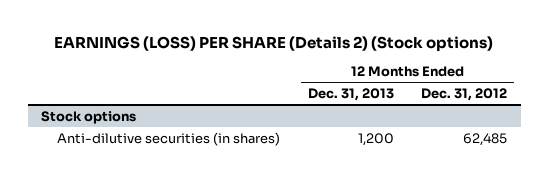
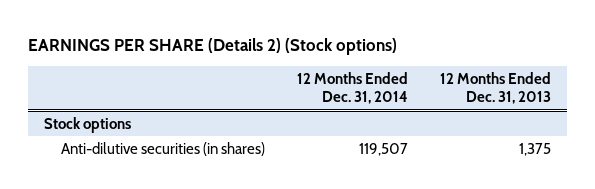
[54,35,494,51] EARNINGS (LOSS) PER SHARE (Details 2) (Stock options) -> [28,38,398,56] EARNINGS PER SHARE (Details 2) (Stock options)
[421,88,508,102] Dec. 31, 2012 -> none
none -> [296,71,408,105] 12 Months Ended Dec. 31, 2014
[357,132,394,146] 1,200 -> [518,142,551,156] 1,375

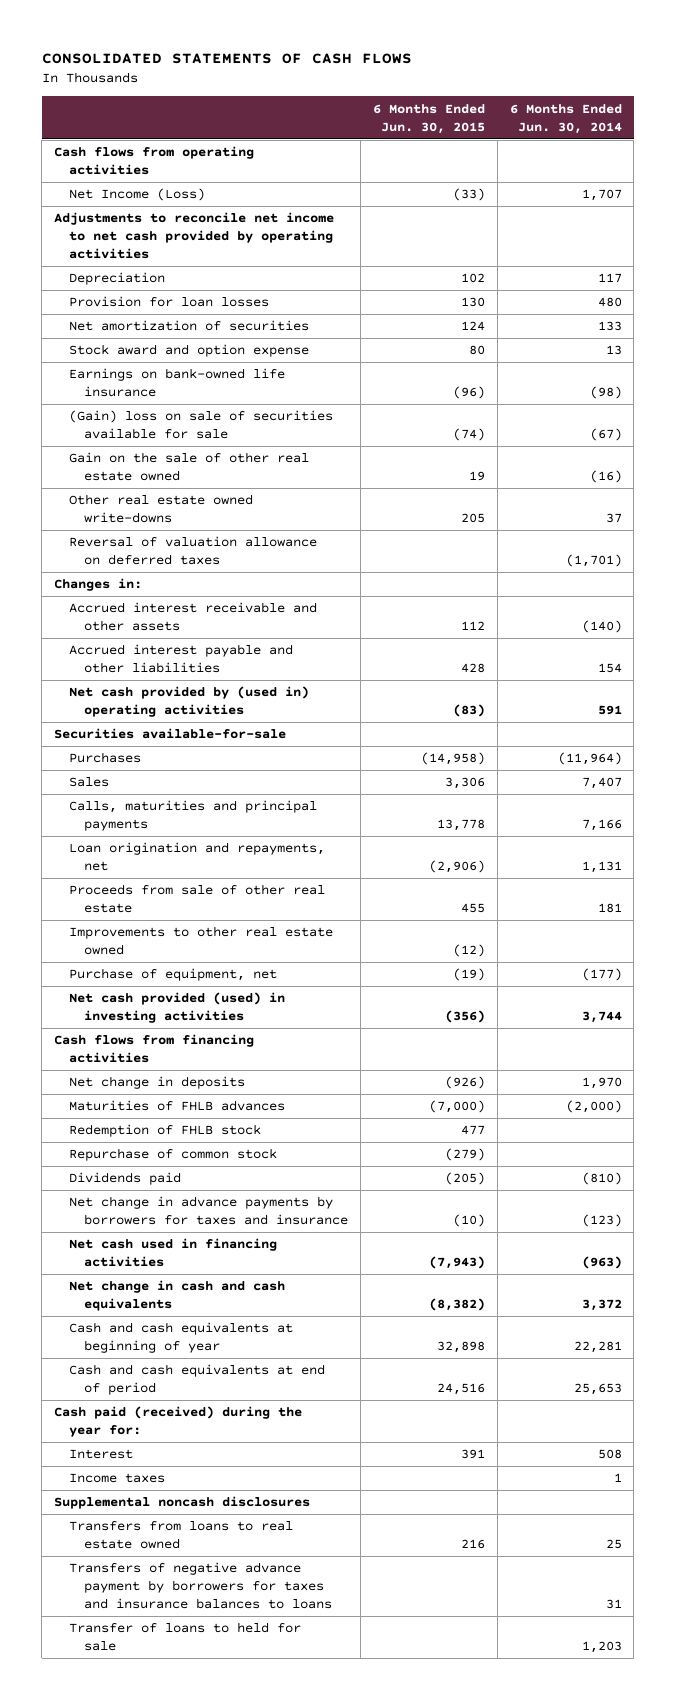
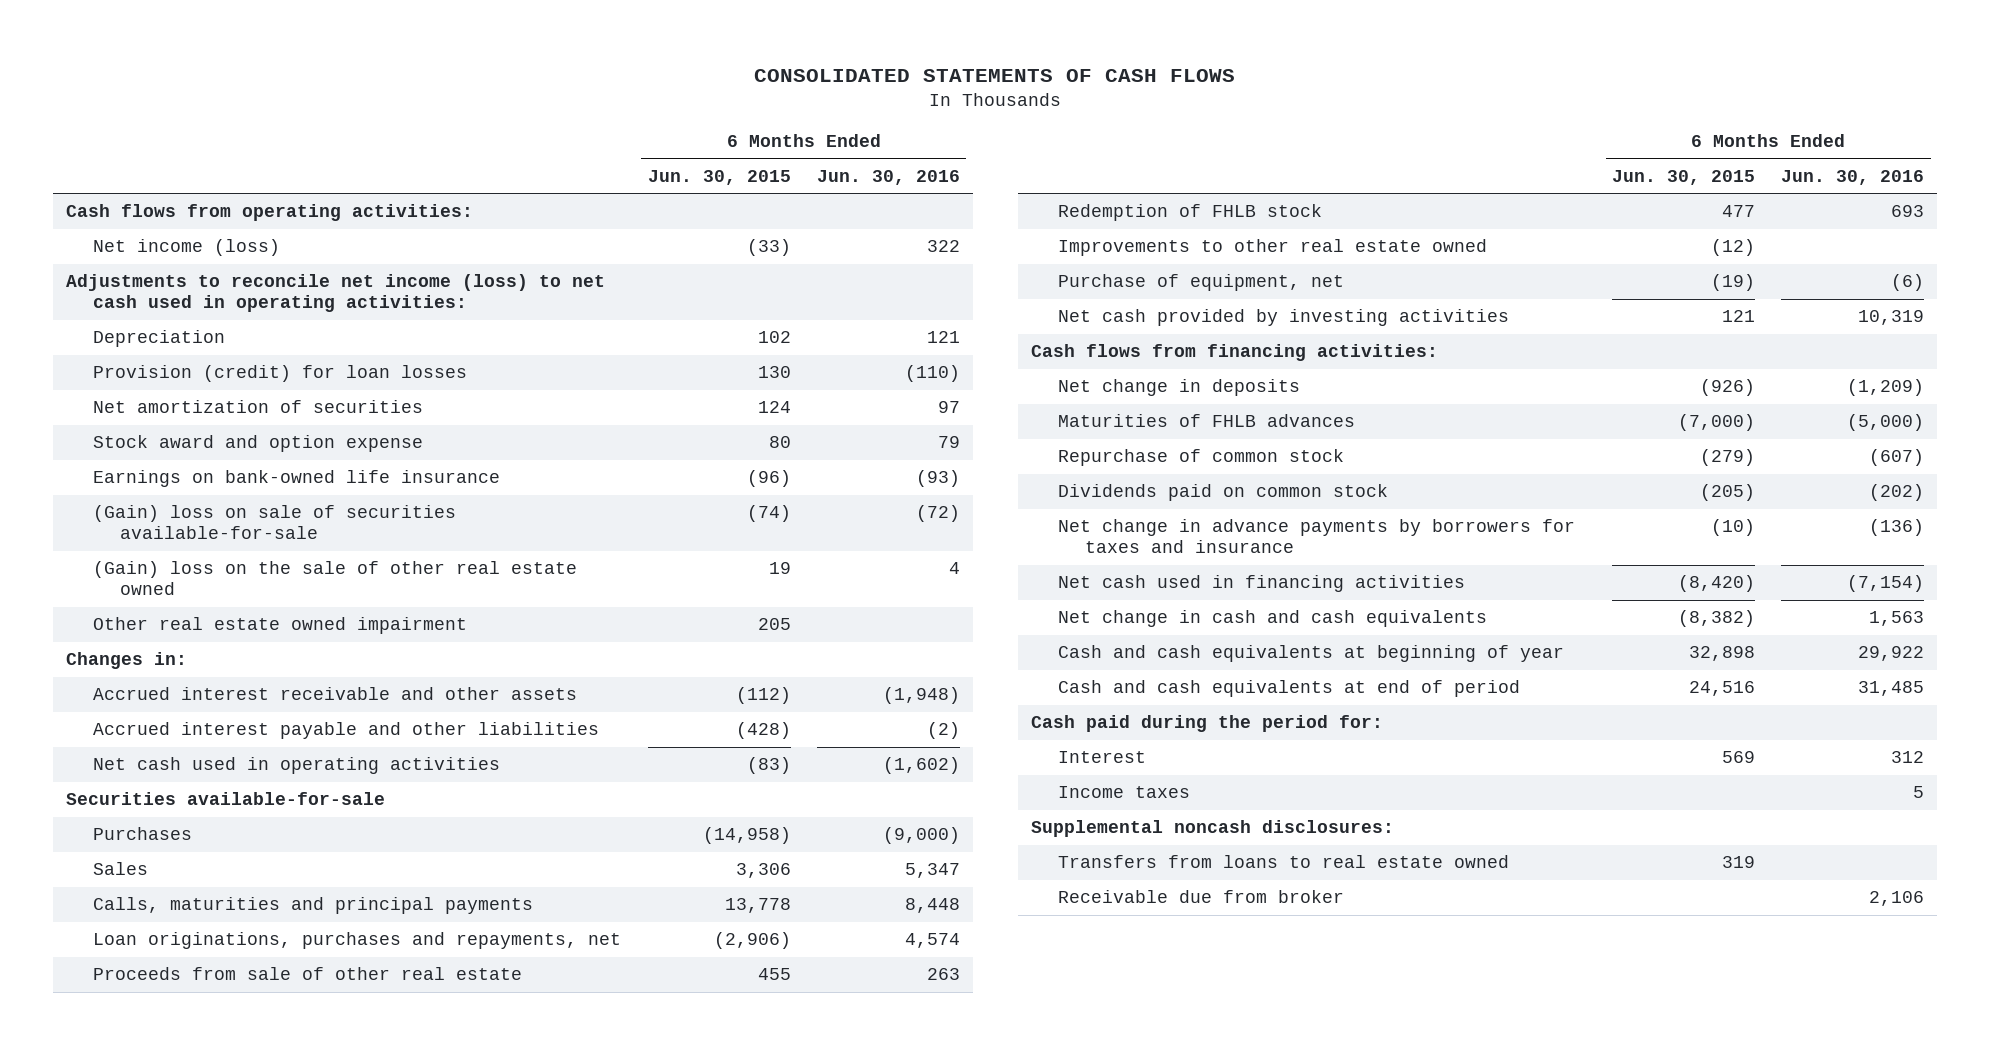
[509,103,622,134] 6 Months Ended Jun. 30, 2014 -> none
none -> [816,169,960,185] Jun. 30, 2016
[54,146,255,176] Cash flows from operating activities -> [66,204,474,222] Cash flows from operating activities:
[69,188,206,202] Net Income (Loss) -> [93,239,281,257] Net income (loss)
[54,212,335,260] Adjustments to reconcile net income to net cash provided by operating activities -> [66,274,606,313] Adjustments to reconcile net income (loss) to net cash used in operating activities:
[69,296,270,308] Provision for loan losses -> [93,365,468,383] Provision (credit) for loan losses
[69,536,318,566] Reversal of valuation allowance on deferred taxes -> none
[69,410,334,440] (Gain) loss on sale of securities available for sale -> [93,505,457,540] (Gain) loss on sale of securities available-for-sale
[69,452,310,482] Gain on the sale of other real estate owned -> [93,561,578,596] (Gain) loss on the sale of other real estate owned
[69,494,254,524] Other real estate owned write-downs -> [93,617,468,635] Other real estate owned impairment
[460,621,485,631] 112 -> [735,687,791,705] (112)
[460,663,485,674] 428 -> [735,722,791,740] (428)
[69,686,310,718] Net cash provided by (used in) operating activities -> [93,757,501,775] Net cash used in operating activities
[69,842,326,872] Loan origination and repayments, net -> [93,932,622,950] Loan originations, purchases and repayments, net
[69,1124,262,1138] Redemption of FHLB stock -> [1057,204,1322,222] Redemption of FHLB stock
[69,992,286,1024] Net cash provided (used) in investing activities -> [1057,309,1509,327] Net cash provided by investing activities
[444,1010,485,1024] (356) -> [1722,310,1756,323] 121
[54,1034,255,1064] Cash flows from financing activities -> [1031,344,1439,362] Cash flows from financing activities:
[69,1172,182,1186] Dividends paid -> [1057,484,1388,502] Dividends paid on common stock
[428,1256,485,1270] (7,943) -> [1678,575,1756,593] (8,420)
[54,1406,303,1438] Cash paid (received) during the year for: -> [1031,715,1384,733] Cash paid during the period for:
[460,1449,485,1460] 391 -> [1722,751,1756,764] 569
[69,1562,333,1610] Transfers of negative advance payment by borrowers for taxes and insurance balances to loans -> none
[69,1622,302,1652] Transfer of loans to held for sale -> none
[54,1496,311,1510] Supplemental noncash disclosures -> [1031,820,1395,838] Supplemental noncash disclosures:
[460,1539,485,1550] 216 -> [1722,856,1756,869] 319
none -> [1057,890,1344,904] Receivable due from broker

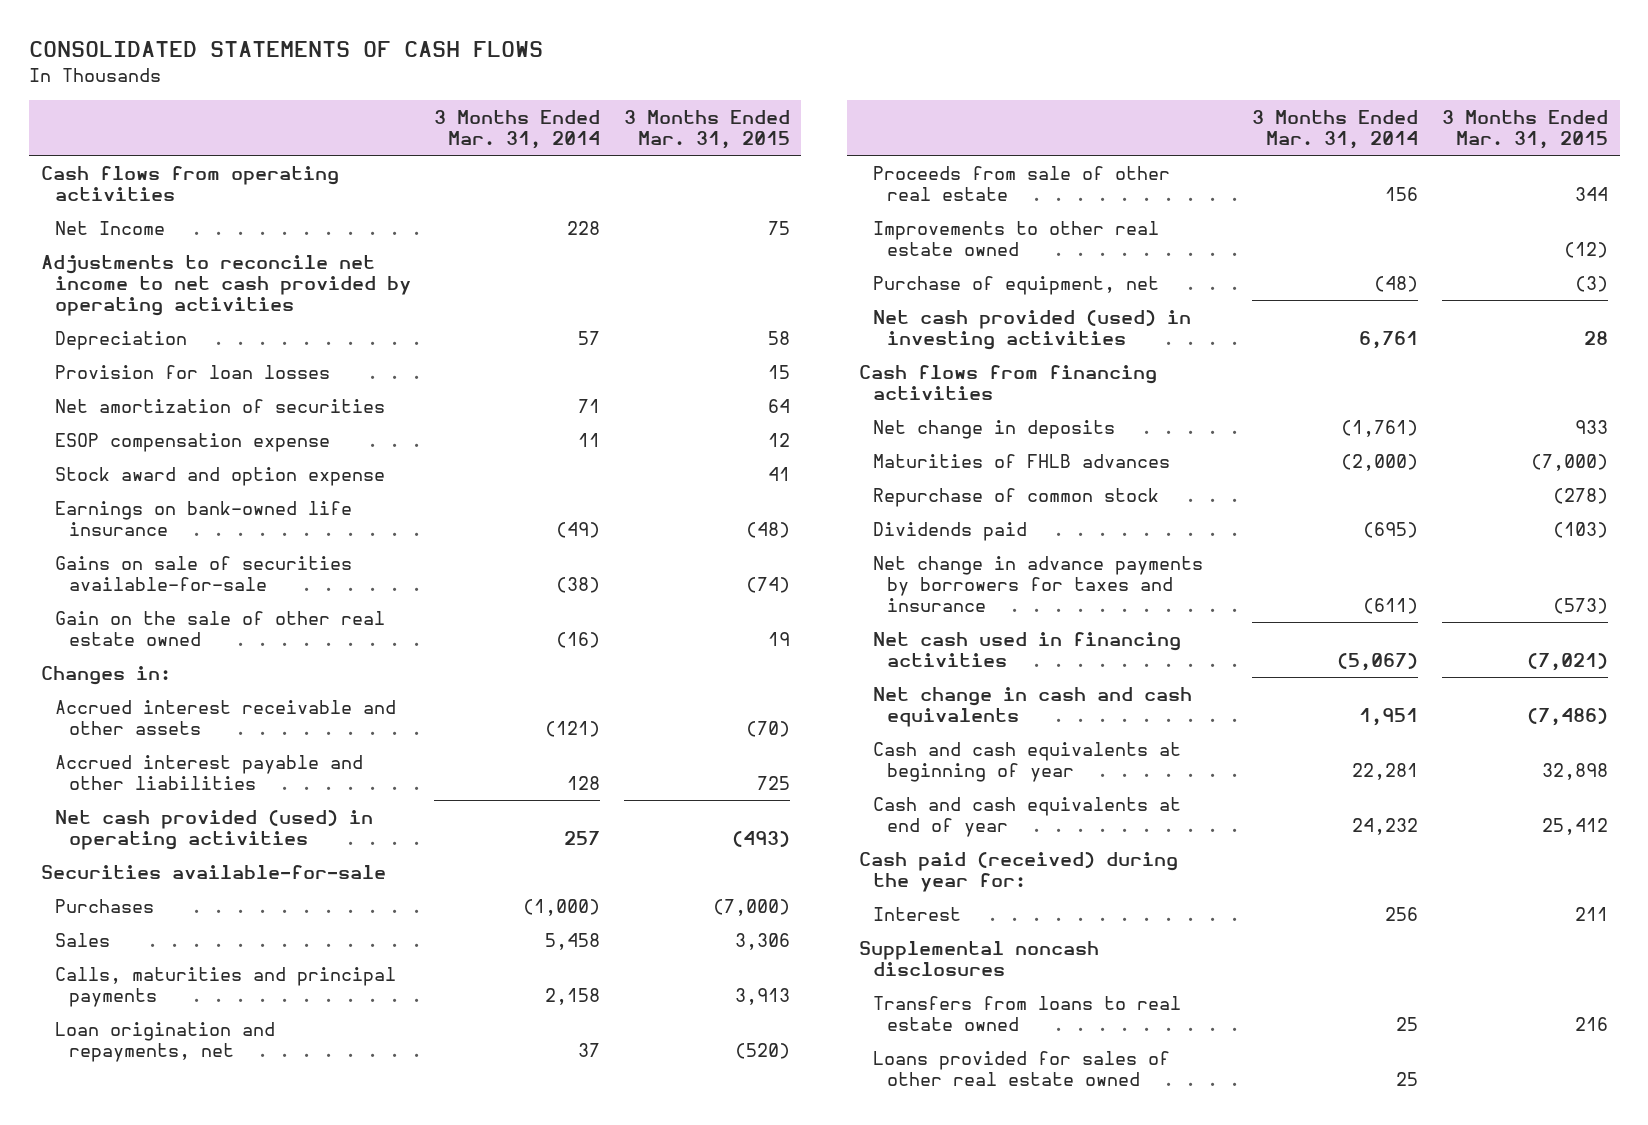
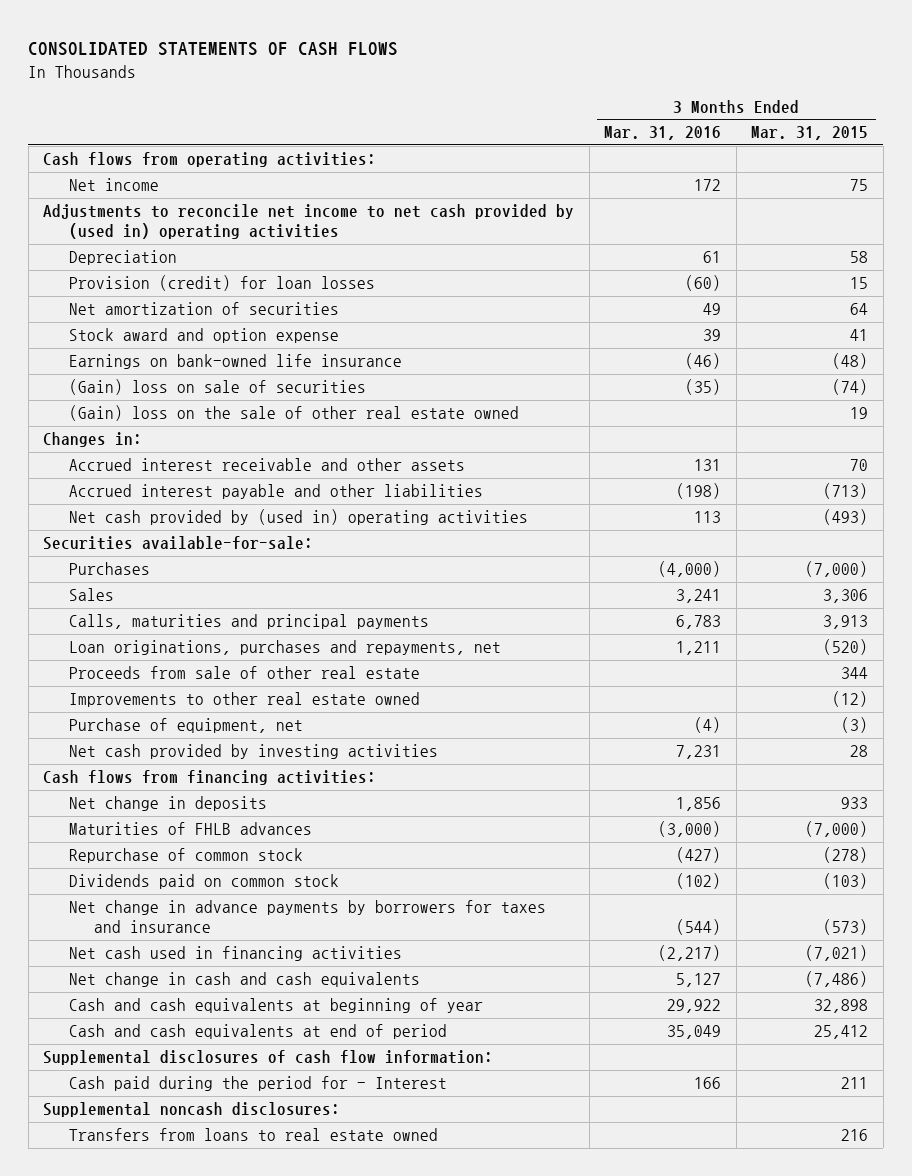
[434,109,601,150] 3 Months Ended Mar. 31, 2014 -> none
none -> [604,126,722,141] Mar. 31, 2016
[40,165,339,202] Cash flows from operating activities -> [43,152,377,168] Cash flows from operating activities:
[54,220,165,235] Net Income -> [68,178,159,192] Net income
[40,254,411,317] Adjustments to reconcile net income to net cash provided by operating activities -> [43,204,575,240] Adjustments to reconcile net income to net cash provided by (used in) operating activities
[54,364,330,379] Provision for loan losses -> [68,275,375,292] Provision (credit) for loan losses
[54,432,330,452] ESOP compensation expense -> none
[54,555,352,592] Gains on sale of securities available-for-sale -> [68,379,366,396] (Gain) loss on sale of securities
[54,610,385,647] Gain on the sale of other real estate owned -> [68,405,519,422] (Gain) loss on the sale of other real estate owned
[745,721,790,738] (70) -> [850,459,869,472] 70
[756,776,790,791] 725 -> [823,483,869,500] (713)
[54,809,373,851] Net cash provided (used) in operating activities -> [68,509,528,526] Net cash provided by (used in) operating activities
[40,864,386,879] Securities available-for-sale -> [43,536,314,551] Securities available-for-sale:
[54,1021,275,1063] Loan origination and repayments, net -> [68,640,501,656] Loan originations, purchases and repayments, net
[872,309,1191,351] Net cash provided (used) in investing activities -> [68,744,438,760] Net cash provided by investing activities
[858,364,1157,401] Cash flows from financing activities -> [43,770,377,786] Cash flows from financing activities:
[872,521,1027,541] Dividends paid -> [68,874,339,890] Dividends paid on common stock
[858,851,1178,893] Cash paid (received) during the year for: -> none
[872,796,1181,838] Cash and cash equivalents at end of year -> [68,1024,447,1040] Cash and cash equivalents at end of period
none -> [43,1050,494,1066] Supplemental disclosures of cash flow information:
[872,906,961,921] Interest -> [68,1076,447,1092] Cash paid during the period for - Interest
[858,940,1099,977] Supplemental noncash disclosures -> [43,1102,341,1118] Supplemental noncash disclosures:
[872,1050,1170,1087] Loans provided for sales of other real estate owned -> none

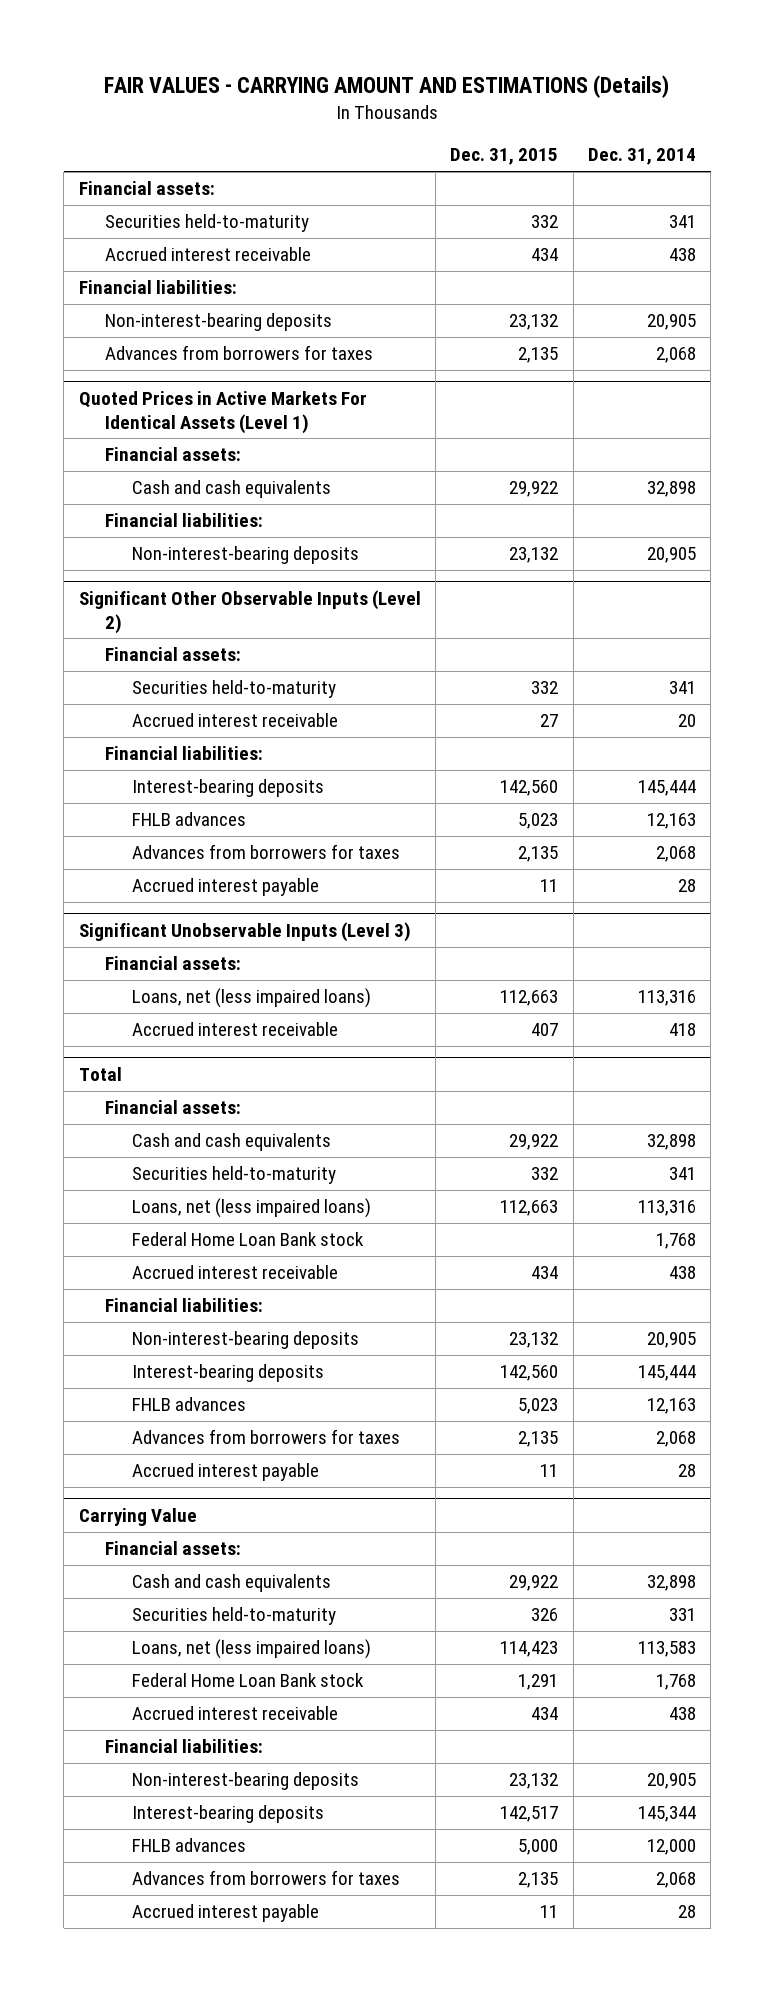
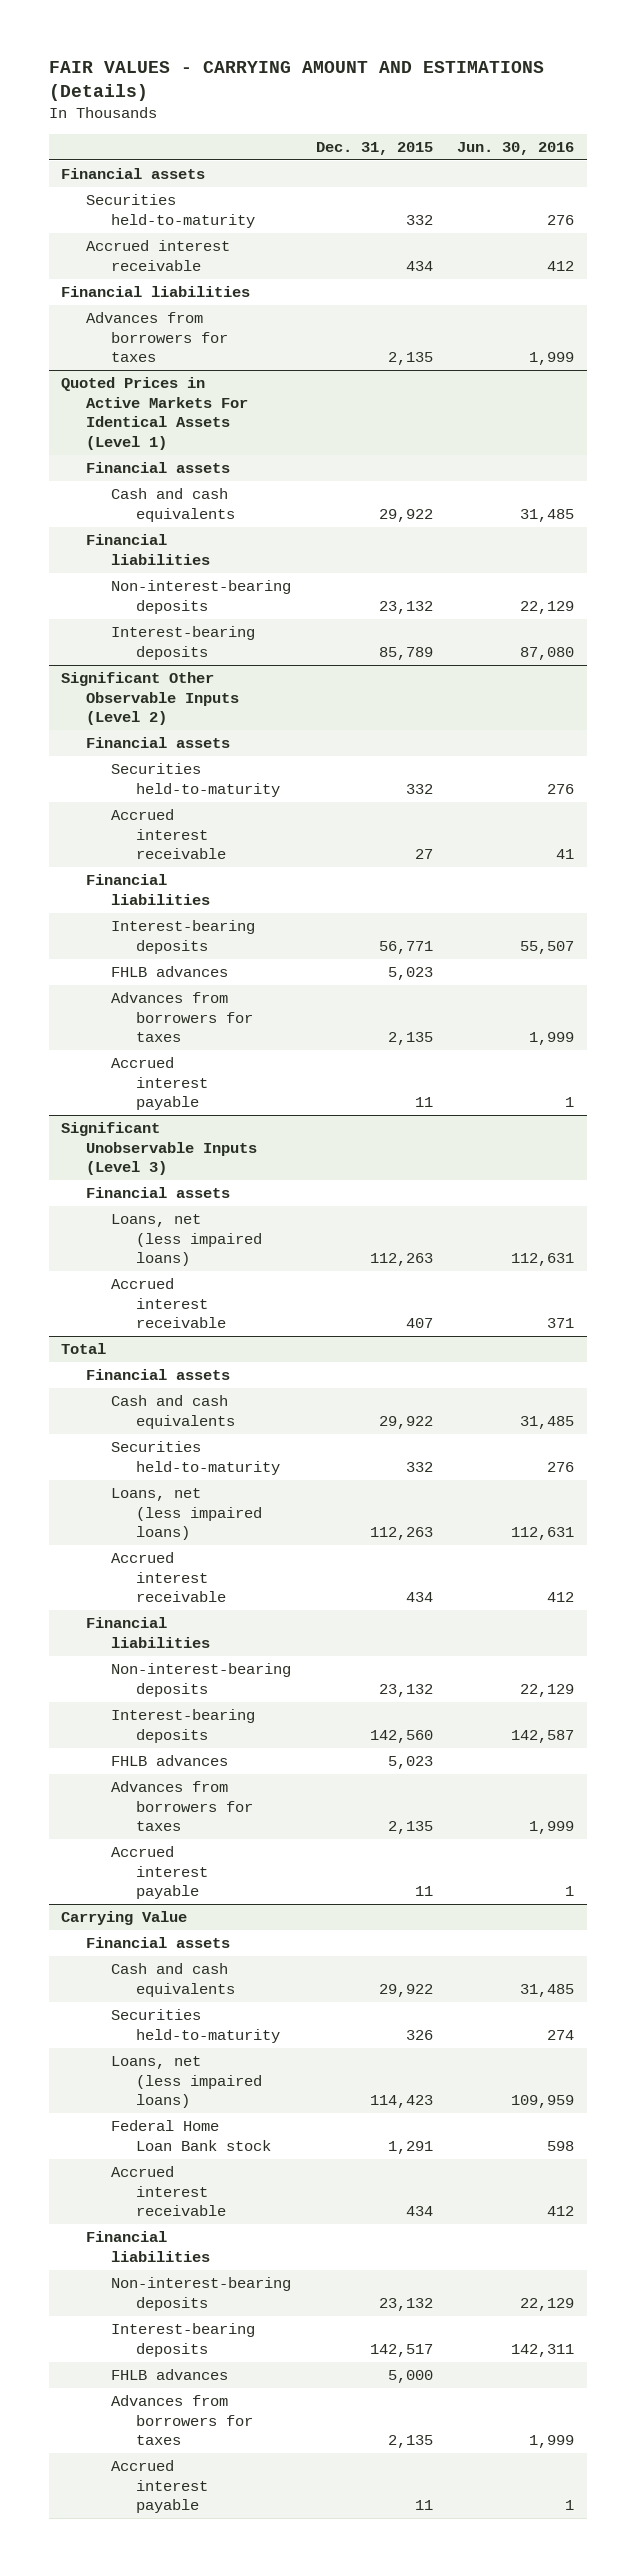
[588,148,697,166] Dec. 31, 2014 -> none
none -> [457,141,575,155] Jun. 30, 2016
[78,181,215,196] Financial assets: -> [61,168,206,180] Financial assets
[105,313,333,332] Non-interest-bearing deposits -> none
[78,280,237,295] Financial liabilities: -> [61,286,251,298] Financial liabilities
[105,447,242,462] Financial assets: -> [86,462,231,474] Financial assets
[105,513,264,528] Financial liabilities: -> [86,534,210,565] Financial liabilities
none -> [110,626,255,660] Interest-bearing deposits
[105,647,242,662] Financial assets: -> [86,737,231,749] Financial assets
[105,746,264,761] Financial liabilities: -> [86,874,210,905] Financial liabilities
[500,780,559,797] 142,560 -> [378,940,433,954] 56,771
[105,956,242,971] Financial assets: -> [86,1187,231,1199] Financial assets
[500,990,559,1007] 112,663 -> [369,1253,433,1267] 112,263
[105,1100,242,1115] Financial assets: -> [86,1369,231,1381] Financial assets
[132,1232,365,1247] Federal Home Loan Bank stock -> none
[500,1200,559,1217] 112,663 -> [369,1527,433,1541] 112,263
[105,1298,264,1313] Financial liabilities: -> [86,1617,210,1648] Financial liabilities
[105,1541,242,1556] Financial assets: -> [86,1937,231,1949] Financial assets
[105,1739,264,1754] Financial liabilities: -> [86,2231,210,2262] Financial liabilities

